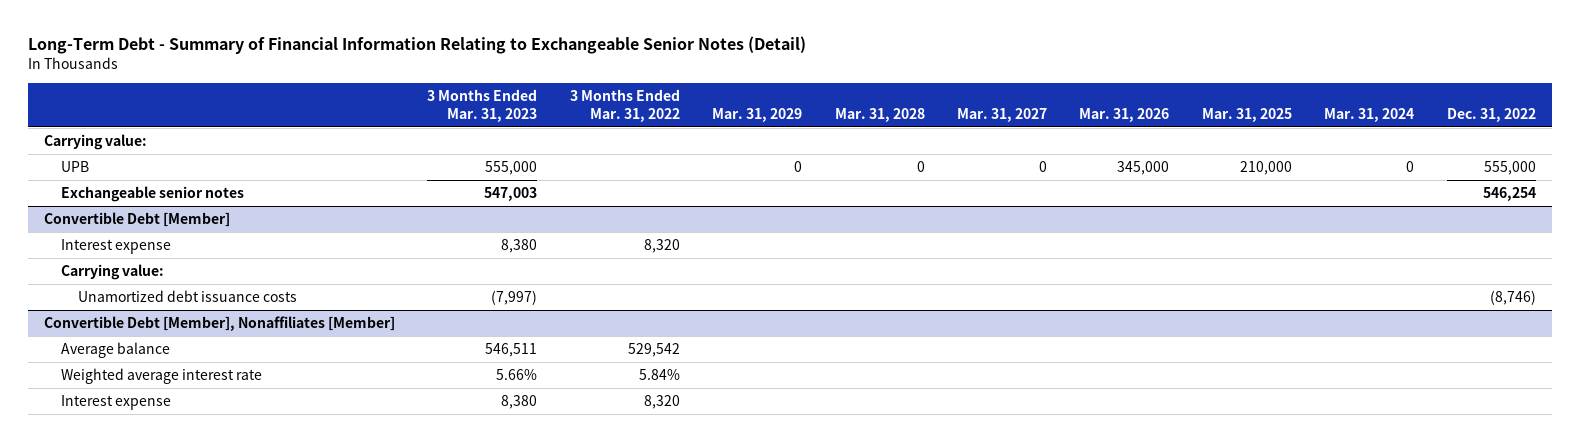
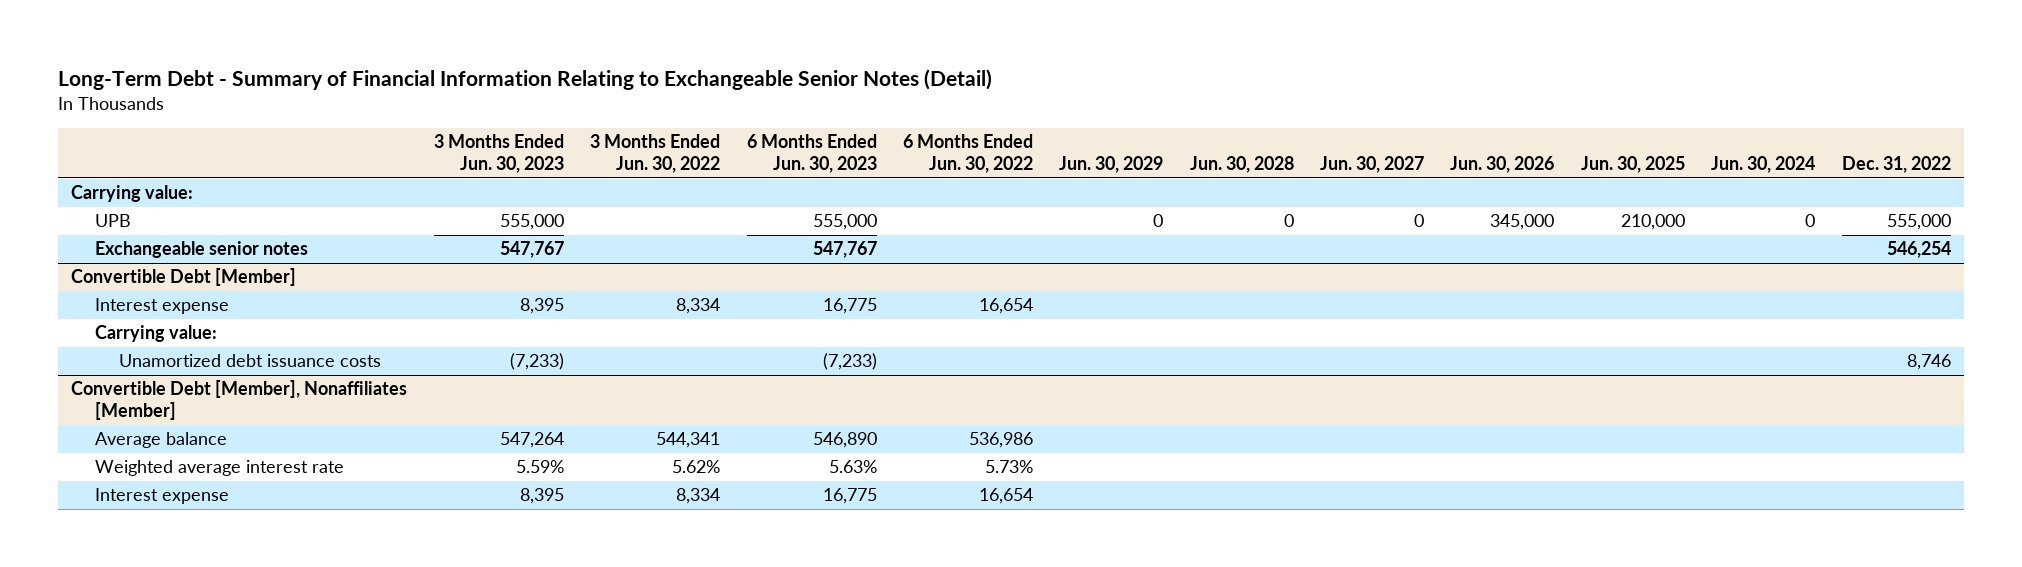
[427,88,538,122] 3 Months Ended Mar. 31, 2023 -> none
[569,88,680,122] 3 Months Ended Mar. 31, 2022 -> none
[712,107,803,122] Mar. 31, 2029 -> none
[834,107,925,122] Mar. 31, 2028 -> none
[956,107,1047,122] Mar. 31, 2027 -> none
[1079,107,1170,122] Mar. 31, 2026 -> none
[1201,107,1292,122] Mar. 31, 2025 -> none
[1324,107,1415,122] Mar. 31, 2024 -> none
none -> [433,134,564,174] 3 Months Ended Jun. 30, 2023
none -> [590,134,721,174] 3 Months Ended Jun. 30, 2022
none -> [746,134,877,174] 6 Months Ended Jun. 30, 2023
none -> [902,134,1033,174] 6 Months Ended Jun. 30, 2022
none -> [1059,156,1164,174] Jun. 30, 2029
none -> [1189,156,1294,174] Jun. 30, 2028
none -> [1320,156,1425,174] Jun. 30, 2027
none -> [1450,156,1555,174] Jun. 30, 2026
none -> [1580,156,1685,174] Jun. 30, 2025
none -> [1711,156,1816,174] Jun. 30, 2024
[1489,290,1536,306] (8,746) -> [1906,354,1951,371] 8,746

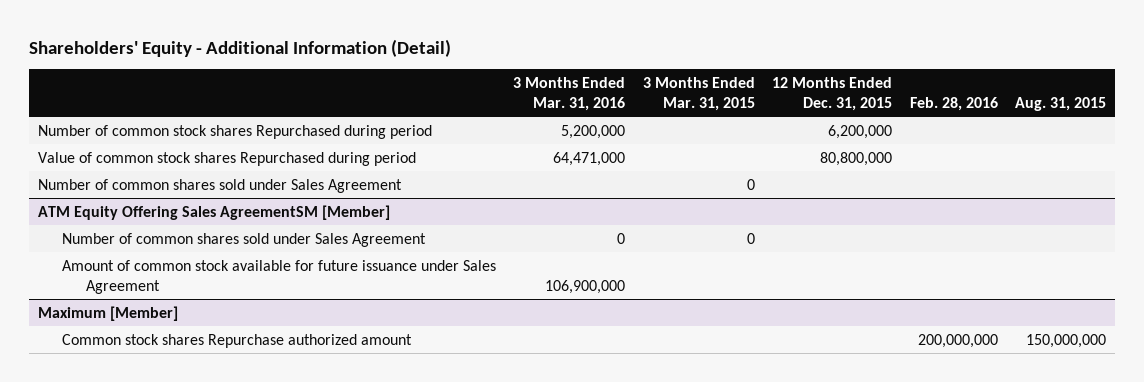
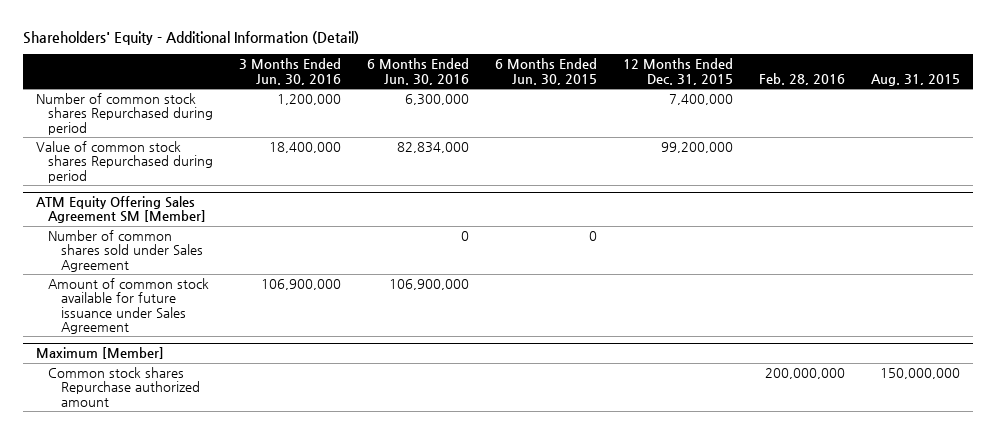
[513,77,626,112] 3 Months Ended Mar. 31, 2016 -> none
[642,77,755,112] 3 Months Ended Mar. 31, 2015 -> none
none -> [239,58,342,85] 3 Months Ended Jun. 30, 2016
none -> [367,58,470,85] 6 Months Ended Jun. 30, 2016
none -> [495,58,598,85] 6 Months Ended Jun. 30, 2015
[37,178,402,193] Number of common shares sold under Sales Agreement -> none
[37,204,390,220] ATM Equity Offering Sales AgreementSM [Member] -> none
[61,232,426,247] Number of common shares sold under Sales Agreement -> none
[61,259,496,294] Amount of common stock available for future issuance under Sales Agreement -> none
[828,124,893,139] 6,200,000 -> [669,94,734,106] 7,400,000
[820,151,893,166] 80,800,000 -> [661,142,734,154] 99,200,000
none -> [35,196,207,224] ATM Equity Offering Sales Agreement SM [Member]
none -> [48,230,203,272] Number of common shares sold under Sales Agreement
none -> [48,278,210,334] Amount of common stock available for future issuance under Sales Agreement

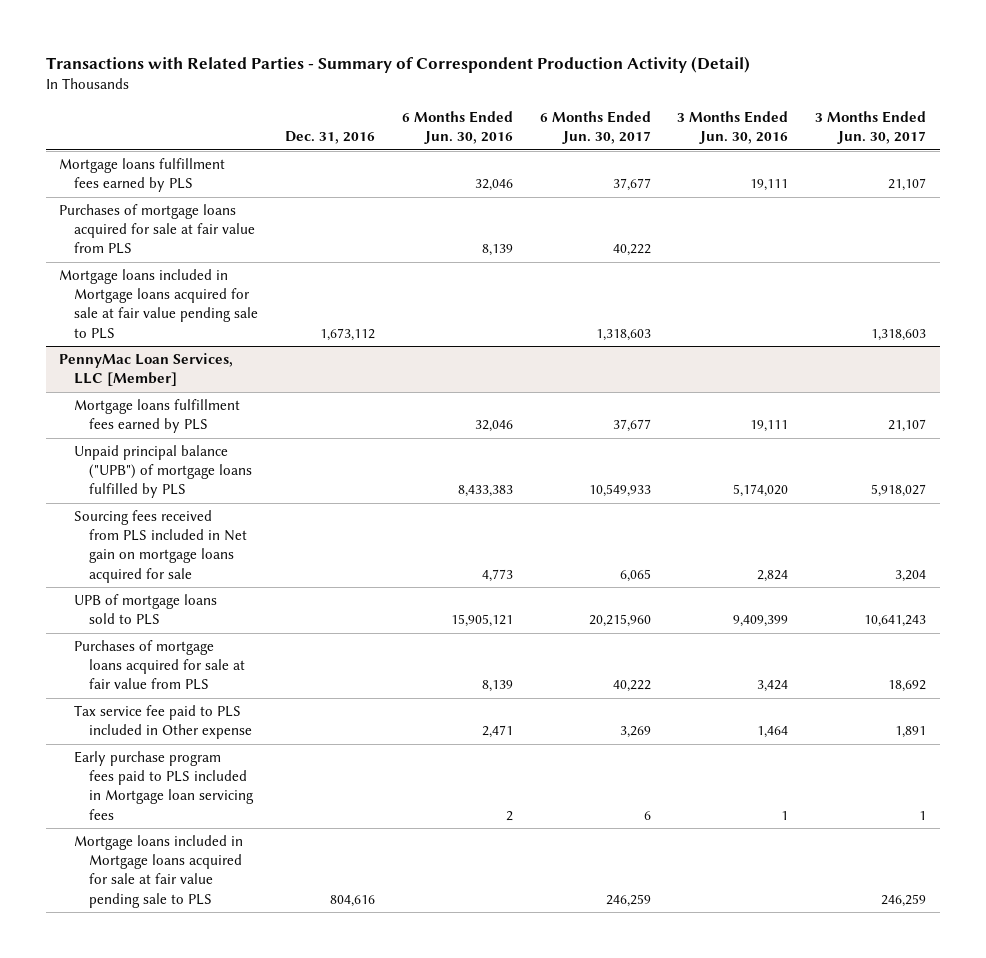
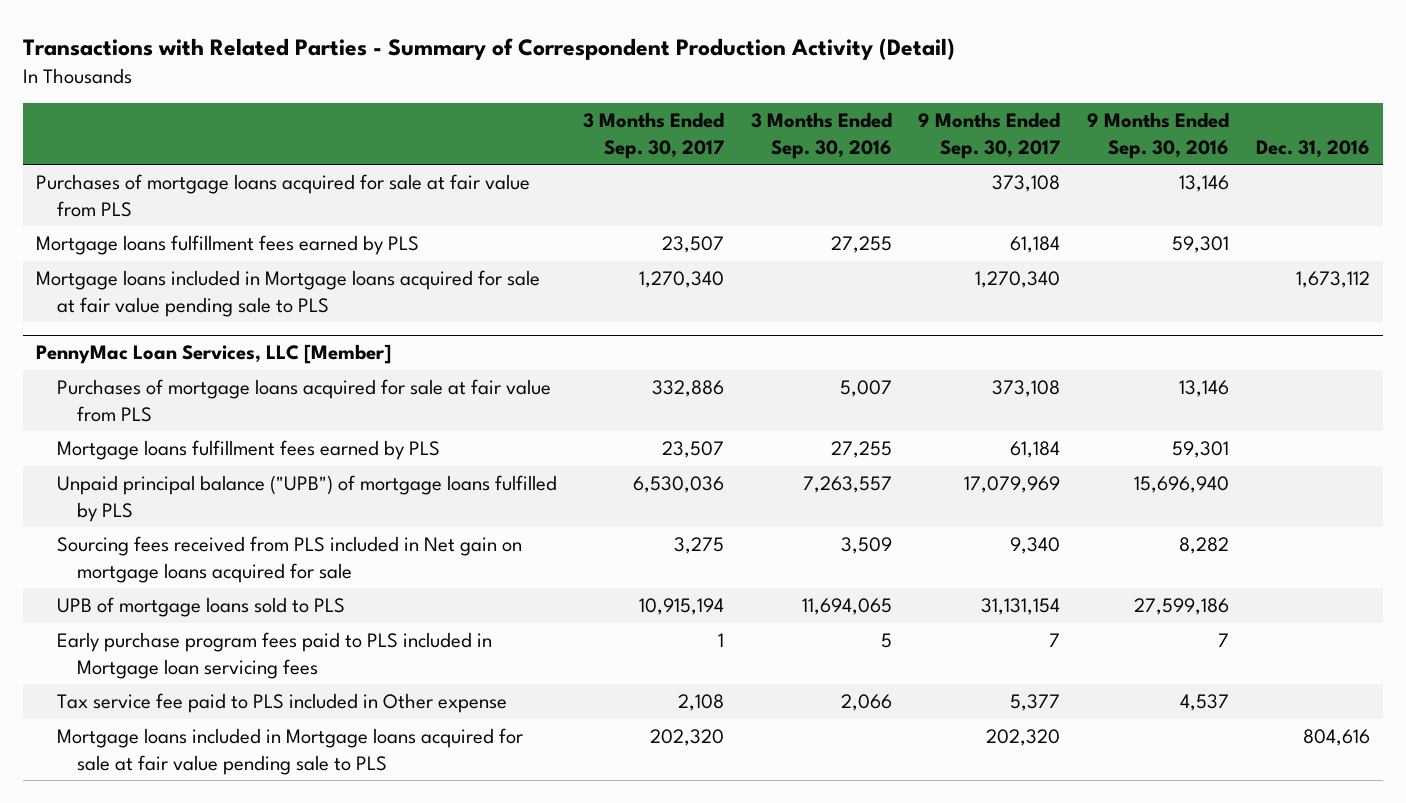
[401,111,513,145] 6 Months Ended Jun. 30, 2016 -> none
[539,111,651,145] 6 Months Ended Jun. 30, 2017 -> none
[677,111,789,145] 3 Months Ended Jun. 30, 2016 -> none
[815,111,927,145] 3 Months Ended Jun. 30, 2017 -> none
none -> [583,112,725,159] 3 Months Ended Sep. 30, 2017
none -> [750,112,892,159] 3 Months Ended Sep. 30, 2016
none -> [918,112,1061,159] 9 Months Ended Sep. 30, 2017
none -> [1086,112,1229,159] 9 Months Ended Sep. 30, 2016
[59,158,226,193] Mortgage loans fulfillment fees earned by PLS -> [36,235,420,256] Mortgage loans fulfillment fees earned by PLS
[74,640,245,691] Purchases of mortgage loans acquired for sale at fair value from PLS -> [56,379,551,422] Purchases of mortgage loans acquired for sale at fair value from PLS
[74,705,252,740] Tax service fee paid to PLS included in Other expense -> [56,693,507,714] Tax service fee paid to PLS included in Other expense

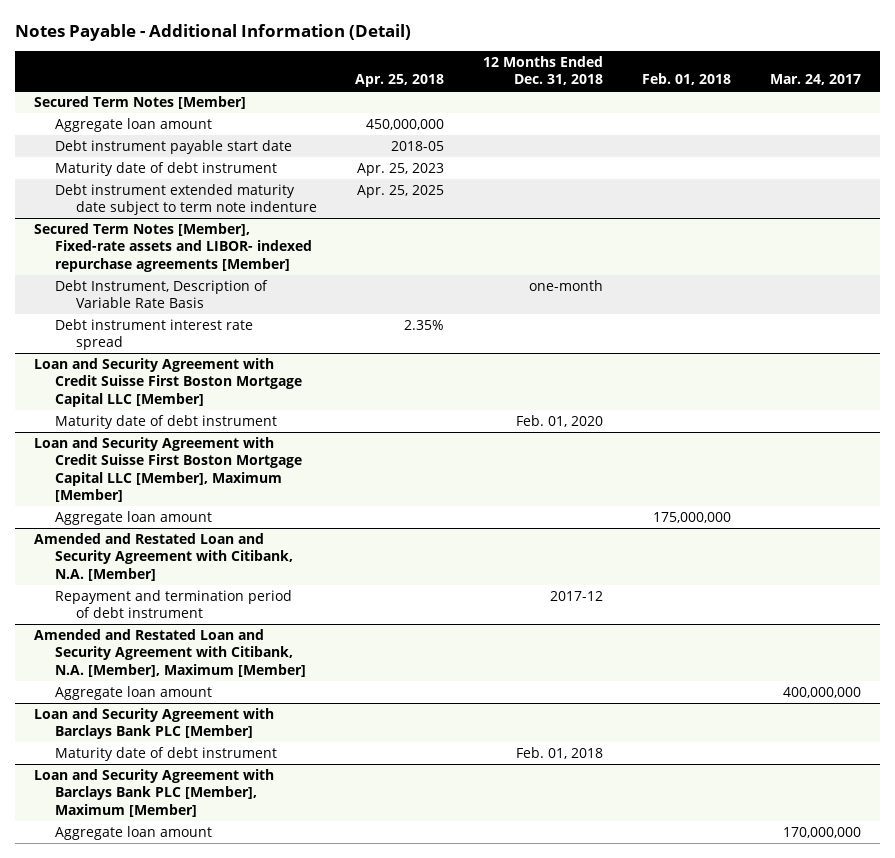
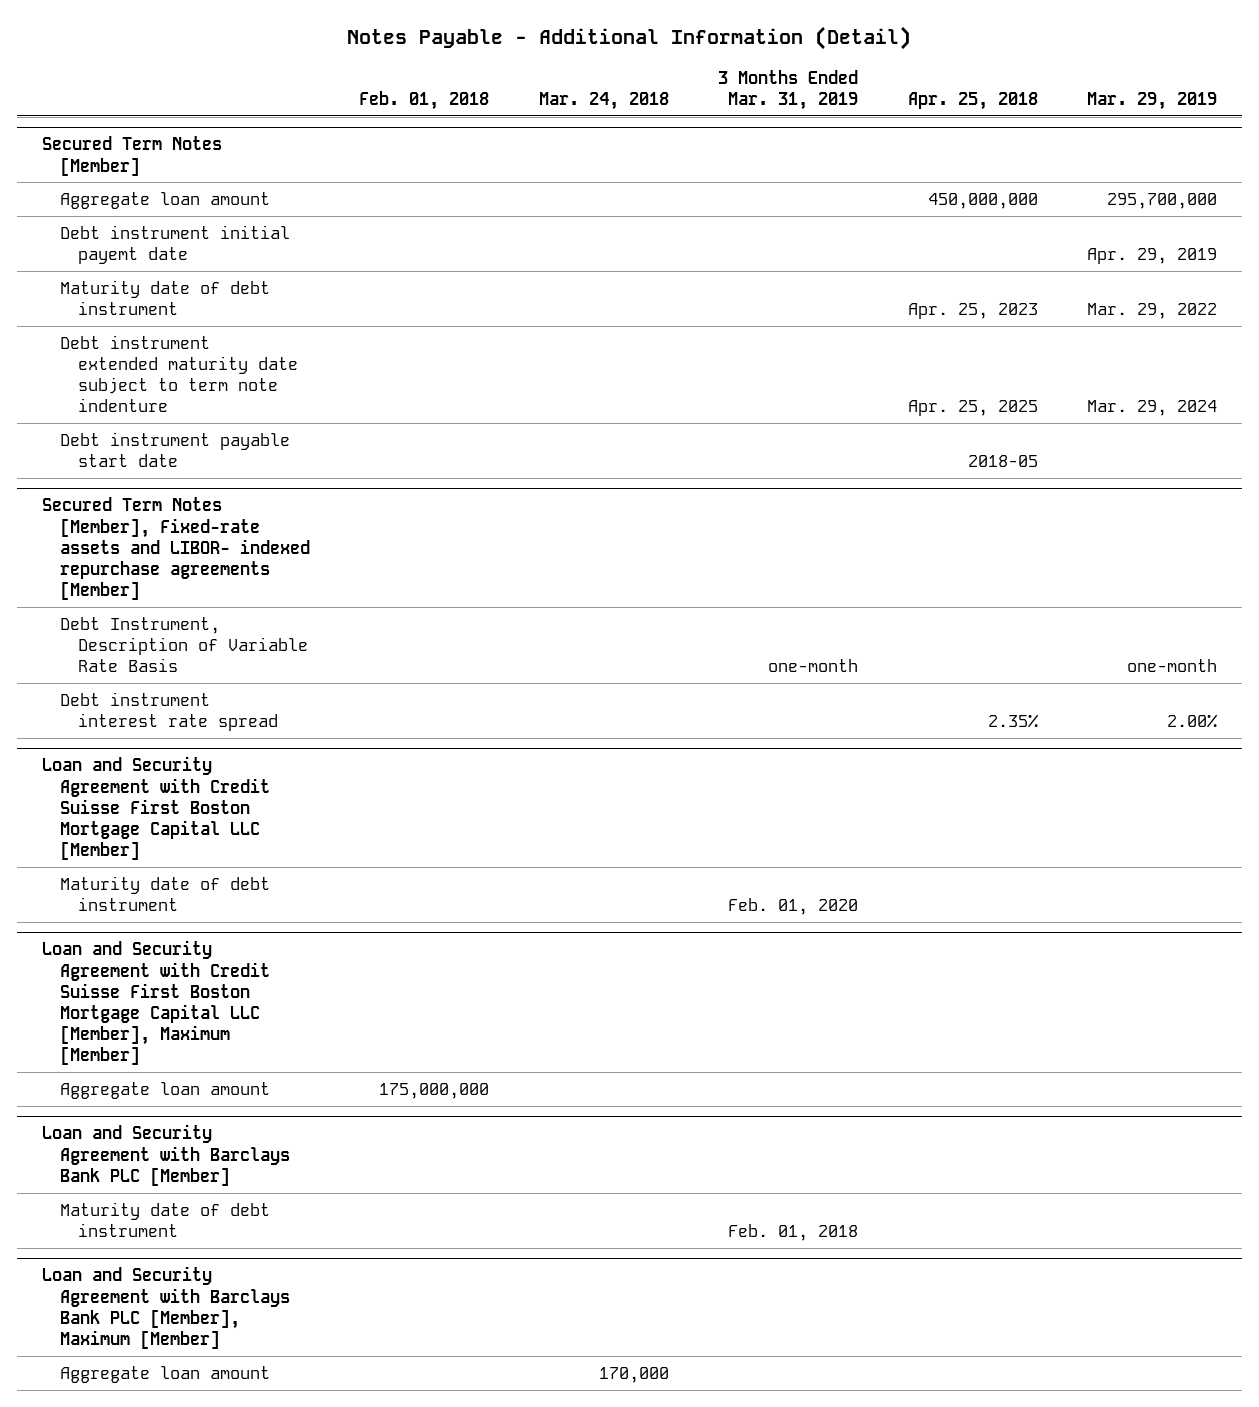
[483,55,604,86] 12 Months Ended Dec. 31, 2018 -> none
[769,74,861,86] Mar. 24, 2017 -> none
none -> [538,91,669,110] Mar. 24, 2018
none -> [718,69,859,110] 3 Months Ended Mar. 31, 2019
none -> [1087,91,1218,110] Mar. 29, 2019
none -> [59,224,290,265] Debt instrument initial payemt date
[54,139,292,154] Debt instrument payable start date -> [59,431,290,468] Debt instrument payable start date
[34,532,293,581] Amended and Restated Loan and Security Agreement with Citibank, N.A. [Member] -> none
[54,589,292,619] Repayment and termination period of debt instrument -> none
[34,628,306,677] Amended and Restated Loan and Security Agreement with Citibank, N.A. [Member], Maximum [Member] -> none
[54,685,212,700] Aggregate loan amount -> none

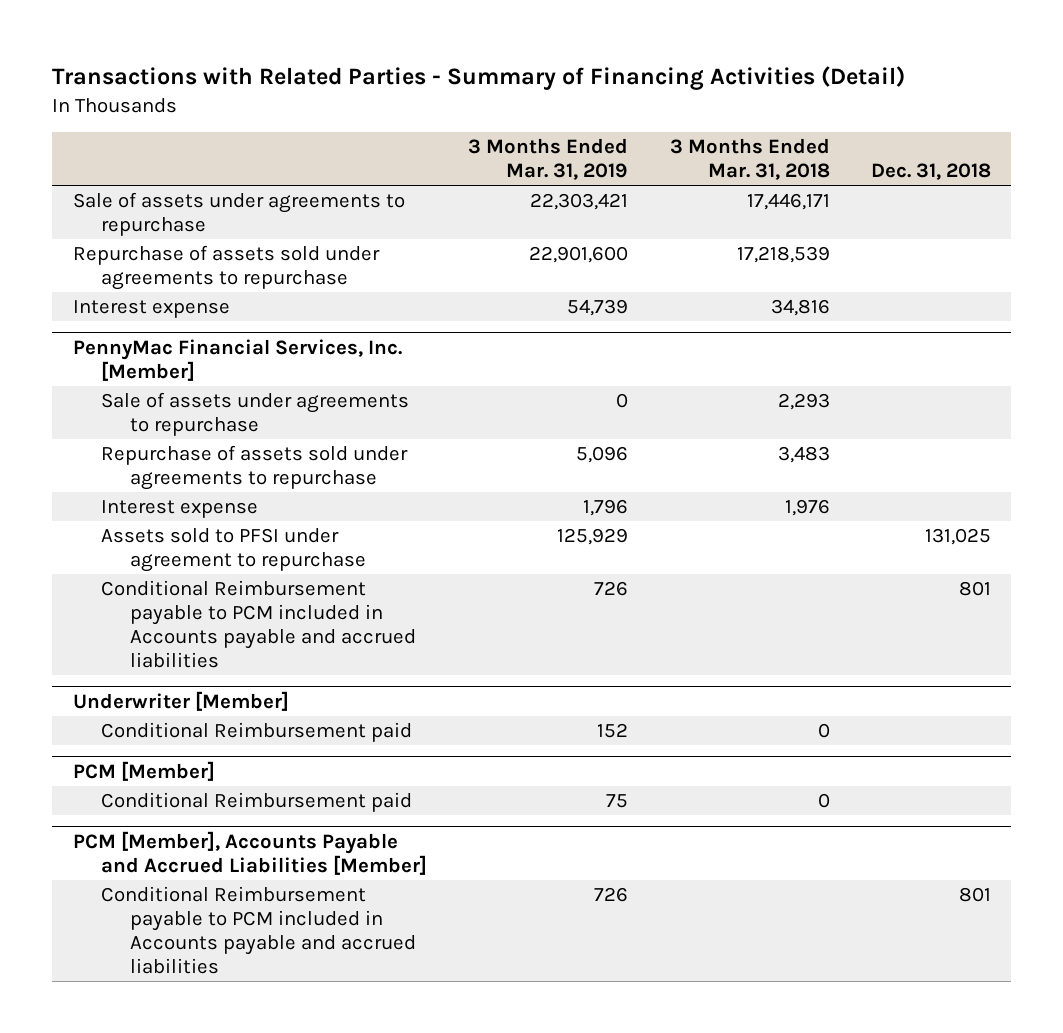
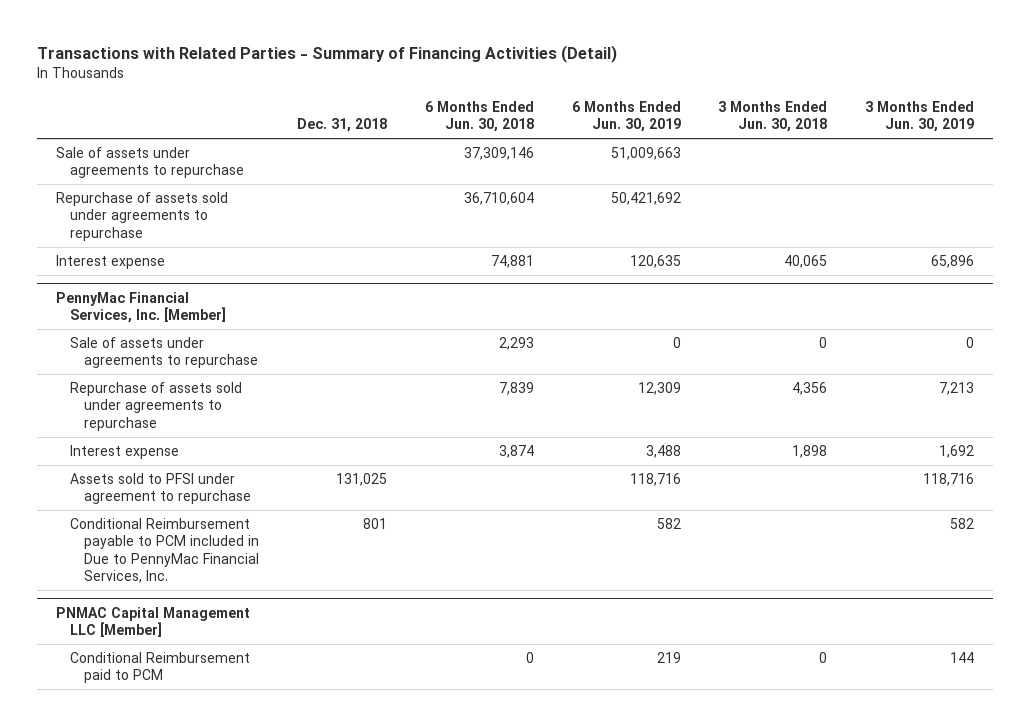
[468,138,629,181] 3 Months Ended Mar. 31, 2019 -> none
[669,138,830,181] 3 Months Ended Mar. 31, 2018 -> none
none -> [424,100,534,132] 6 Months Ended Jun. 30, 2018
none -> [571,100,681,132] 6 Months Ended Jun. 30, 2019
none -> [718,100,828,132] 3 Months Ended Jun. 30, 2018
none -> [865,100,975,132] 3 Months Ended Jun. 30, 2019
[72,691,289,712] Underwriter [Member] -> none
[101,722,413,743] Conditional Reimbursement paid -> none
[72,761,215,782] PCM [Member] -> none
[101,792,413,813] Conditional Reimbursement paid -> none
[72,831,428,875] PCM [Member], Accounts Payable and Accrued Liabilities [Member] -> none
[101,886,416,974] Conditional Reimbursement payable to PCM included in Accounts payable and accrued liabilities -> none
[101,580,416,668] Conditional Reimbursement payable to PCM included in Accounts payable and accrued liabilities -> [70,518,260,583] Conditional Reimbursement payable to PCM included in Due to PennyMac Financial Services, Inc.
none -> [56,606,251,637] PNMAC Capital Management LLC [Member]
none -> [70,652,251,684] Conditional Reimbursement paid to PCM

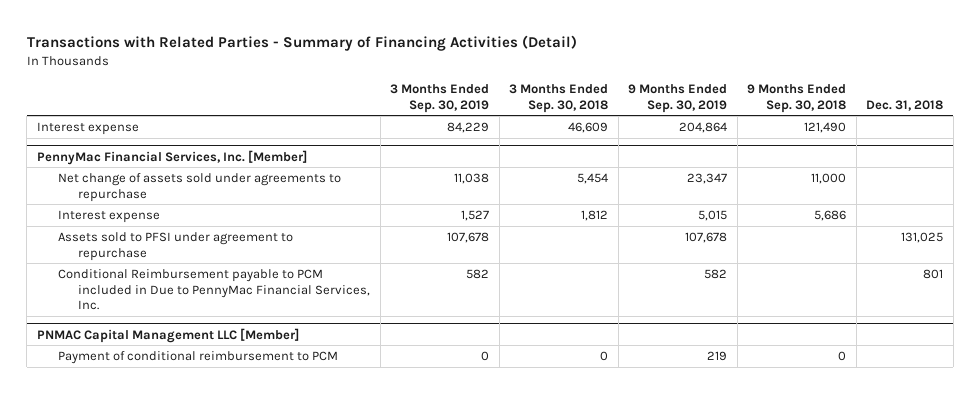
[424,100,534,132] 6 Months Ended Jun. 30, 2018 -> none
[571,100,681,132] 6 Months Ended Jun. 30, 2019 -> none
[718,100,828,132] 3 Months Ended Jun. 30, 2018 -> none
[865,100,975,132] 3 Months Ended Jun. 30, 2019 -> none
none -> [390,83,490,113] 3 Months Ended Sep. 30, 2019
none -> [509,83,609,113] 3 Months Ended Sep. 30, 2018
none -> [628,83,728,113] 9 Months Ended Sep. 30, 2019
none -> [747,83,847,113] 9 Months Ended Sep. 30, 2018
[56,147,245,179] Sale of assets under agreements to repurchase -> none
[56,192,229,241] Repurchase of assets sold under agreements to repurchase -> none
[70,337,259,369] Sale of assets under agreements to repurchase -> none
[70,382,243,431] Repurchase of assets sold under agreements to repurchase -> [57,172,341,202] Net change of assets sold under agreements to repurchase
[70,652,251,684] Conditional Reimbursement paid to PCM -> [57,350,338,364] Payment of conditional reimbursement to PCM

